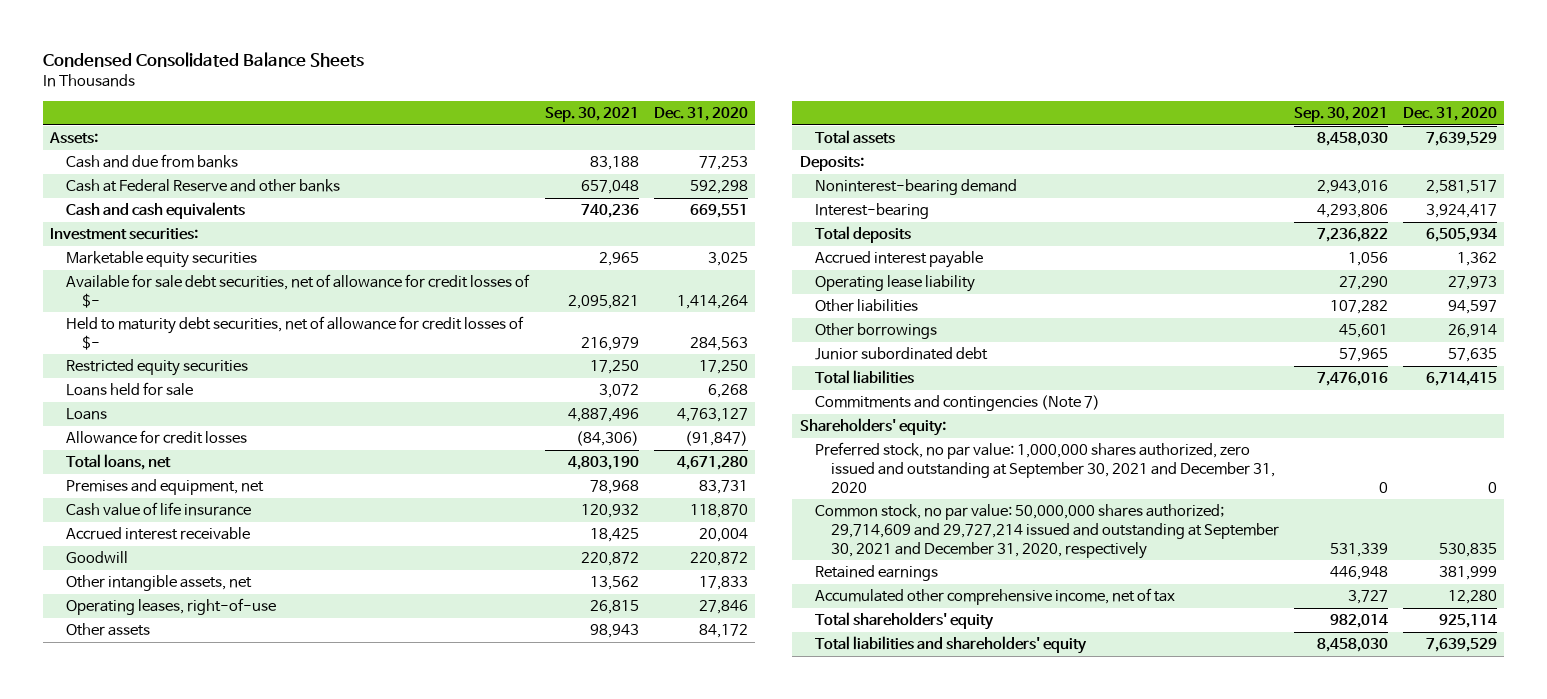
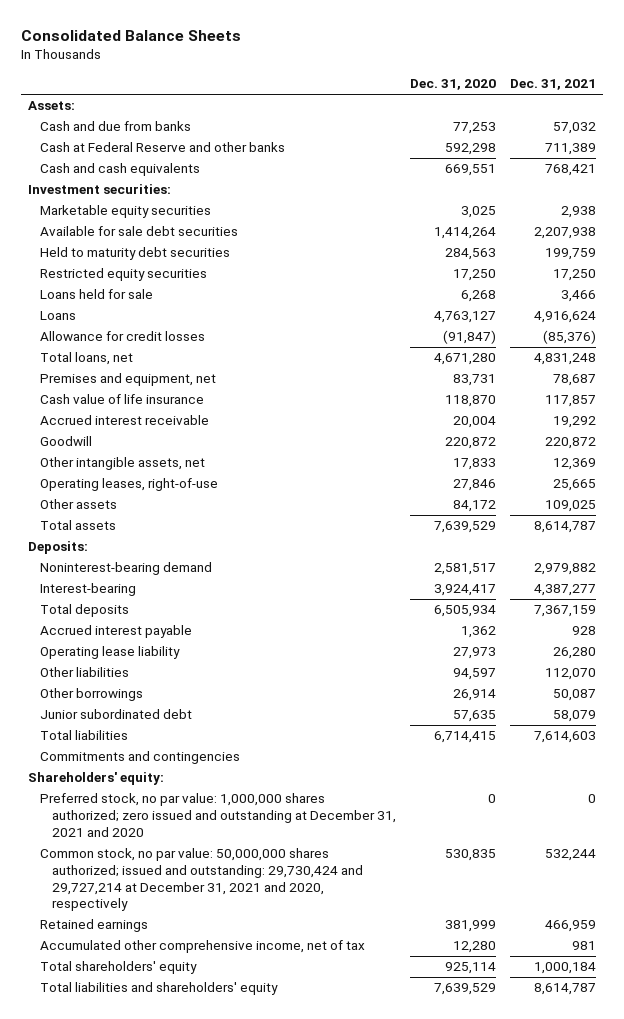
[42,52,364,68] Condensed Consolidated Balance Sheets -> [20,30,241,42] Consolidated Balance Sheets
[544,107,639,123] Sep. 30, 2021 -> none
none -> [510,79,597,91] Dec. 31, 2021
[66,274,531,308] Available for sale debt securities, net of allowance for credit losses of $- -> [40,226,239,237] Available for sale debt securities
[66,316,525,350] Held to maturity debt securities, net of allowance for credit losses of $- -> [40,247,231,261] Held to maturity debt securities
[815,395,1101,412] Commitments and contingencies (Note 7) -> [40,751,241,765] Commitments and contingencies
[815,442,1275,493] Preferred stock, no par value: 1,000,000 shares authorized, zero issued and outstanding at September 30, 2021 and December 31, 2020 -> [40,793,397,837] Preferred stock, no par value: 1,000,000 shares authorized; zero issued and outstanding at December 31, 2021 and 2020
[815,504,1279,559] Common stock, no par value: 50,000,000 shares authorized; 29,714,609 and 29,727,214 issued and outstanding at September 30, 2021 and December 31, 2020, respectively -> [40,848,364,912] Common stock, no par value: 50,000,000 shares authorized; issued and outstanding: 29,730,424 and 29,727,214 at December 31, 2021 and 2020, respectively

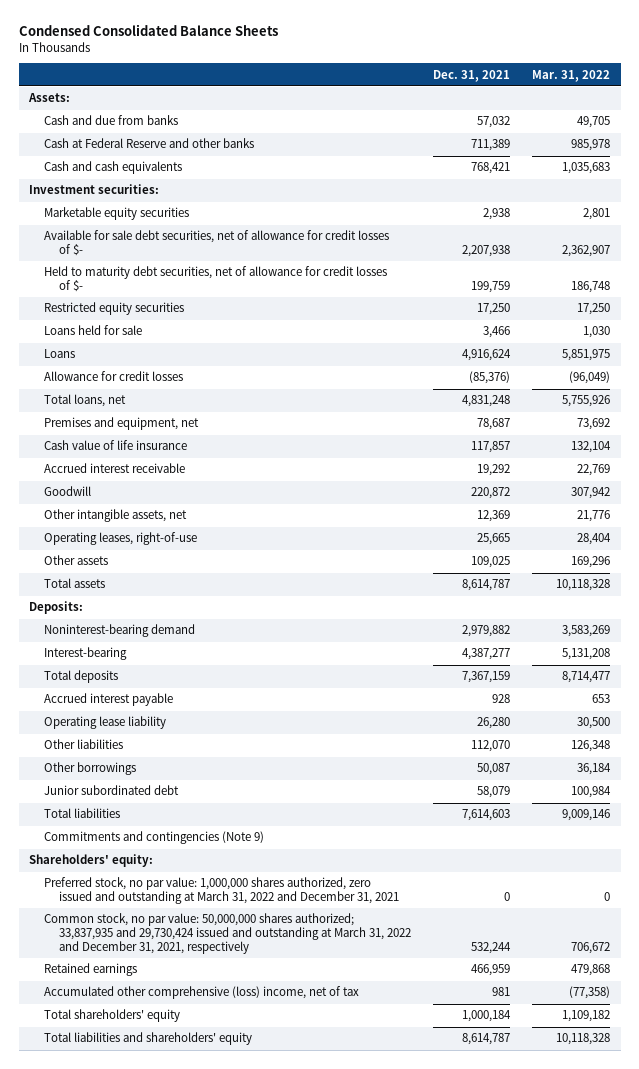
[20,30,241,42] Consolidated Balance Sheets -> [18,24,278,37] Condensed Consolidated Balance Sheets
[410,79,497,91] Dec. 31, 2020 -> none
none -> [531,69,610,82] Mar. 31, 2022
[40,226,239,237] Available for sale debt securities -> [44,230,390,257] Available for sale debt securities, net of allowance for credit losses of $-
[40,247,231,261] Held to maturity debt securities -> [44,266,388,293] Held to maturity debt securities, net of allowance for credit losses of $-
[40,751,241,765] Commitments and contingencies -> [44,831,265,845] Commitments and contingencies (Note 9)
[40,793,397,837] Preferred stock, no par value: 1,000,000 shares authorized; zero issued and outstanding at December 31, 2021 and 2020 -> [44,877,400,905] Preferred stock, no par value: 1,000,000 shares authorized, zero issued and outstanding at March 31, 2022 and December 31, 2021
[40,848,364,912] Common stock, no par value: 50,000,000 shares authorized; issued and outstanding: 29,730,424 and 29,727,214 at December 31, 2021 and 2020, respectively -> [44,913,412,954] Common stock, no par value: 50,000,000 shares authorized; 33,837,935 and 29,730,424 issued and outstanding at March 31, 2022 and December 31, 2021, respectively
[40,940,366,954] Accumulated other comprehensive income, net of tax -> [44,986,360,1000] Accumulated other comprehensive (loss) income, net of tax

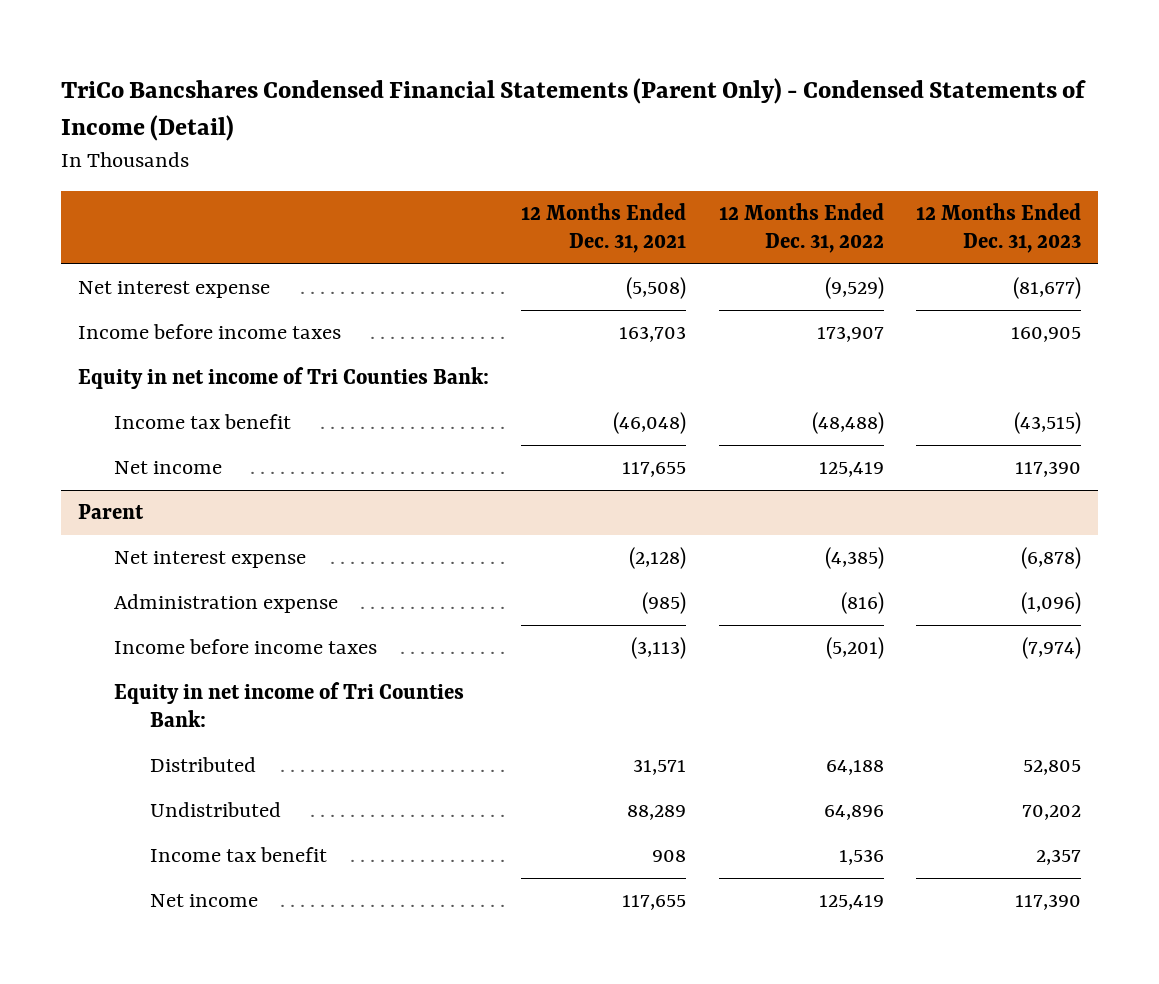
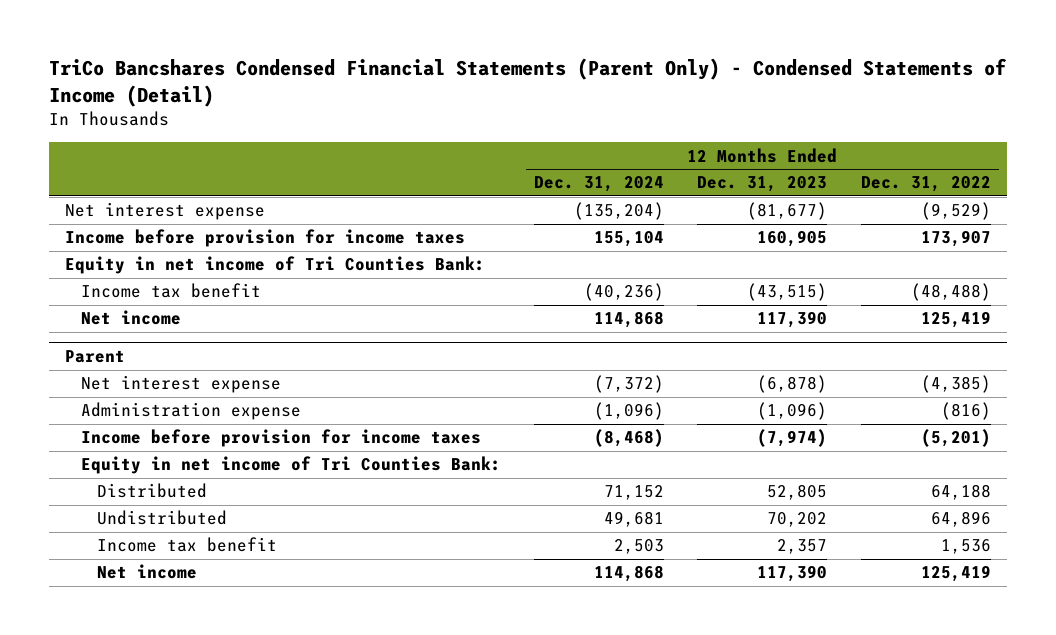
[521,203,687,254] 12 Months Ended Dec. 31, 2021 -> none
none -> [534,176,665,193] Dec. 31, 2024
[77,324,341,340] Income before income taxes -> [65,229,466,248] Income before provision for income taxes
[113,639,377,655] Income before income taxes -> [80,429,481,448] Income before provision for income taxes

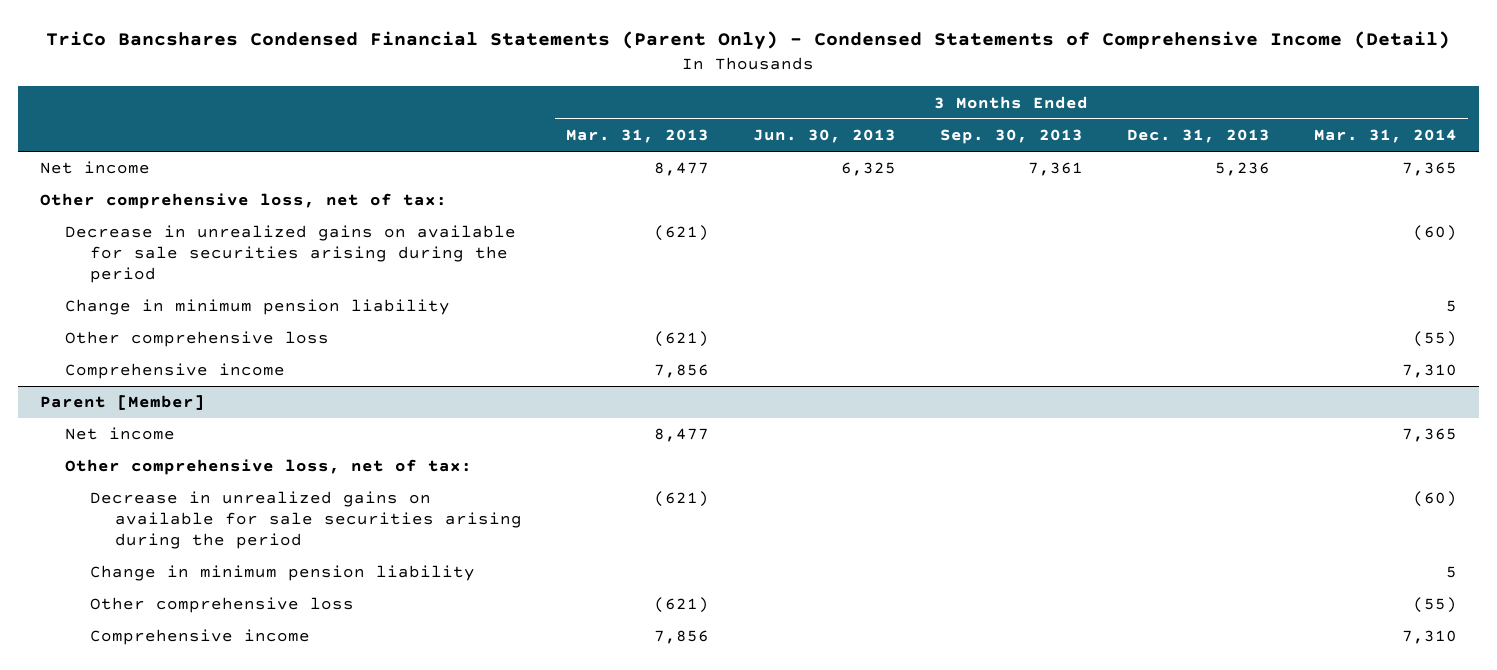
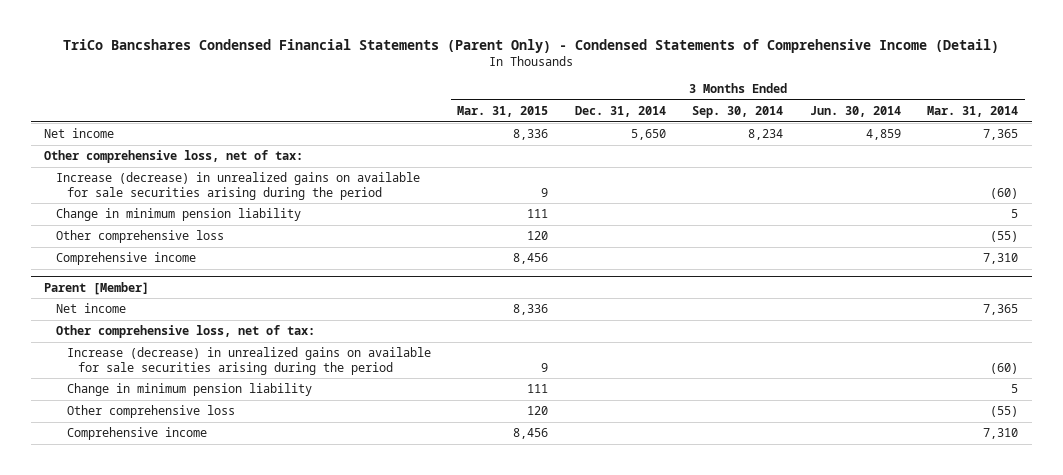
[565,129,709,144] Mar. 31, 2013 -> none
[752,129,896,144] Jun. 30, 2013 -> none
[939,129,1083,145] Sep. 30, 2013 -> none
[1126,129,1270,144] Dec. 31, 2013 -> none
none -> [457,105,549,117] Mar. 31, 2015
none -> [574,105,666,117] Dec. 31, 2014
none -> [692,105,784,118] Sep. 30, 2014
none -> [809,105,901,117] Jun. 30, 2014
[65,225,517,283] Decrease in unrealized gains on available for sale securities arising during the period -> [55,172,420,200] Increase (decrease) in unrealized gains on available for sale securities arising during the period
[89,491,522,549] Decrease in unrealized gains on available for sale securities arising during the period -> [66,347,431,375] Increase (decrease) in unrealized gains on available for sale securities arising during the period

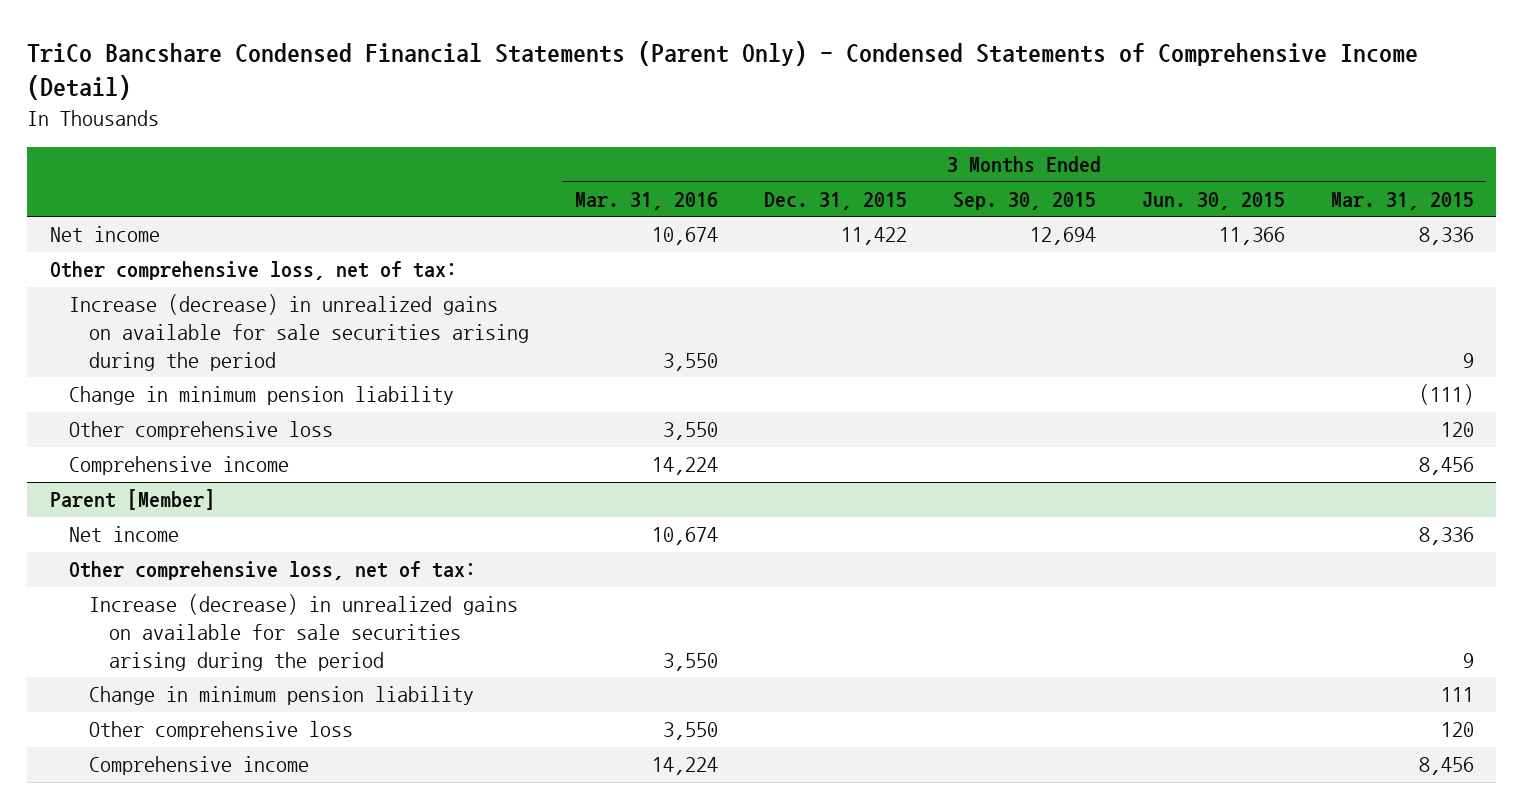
[63,38,1000,53] TriCo Bancshares Condensed Financial Statements (Parent Only) - Condensed Statements of Comprehensive Income (Detail) -> [26,41,1418,101] TriCo Bancshare Condensed Financial Statements (Parent Only) - Condensed Statements of Comprehensive Income (Detail)
[574,105,666,117] Dec. 31, 2014 -> none
[692,105,784,118] Sep. 30, 2014 -> none
[809,105,901,117] Jun. 30, 2014 -> none
[927,105,1019,117] Mar. 31, 2014 -> none
none -> [574,191,718,210] Mar. 31, 2016
none -> [763,191,907,210] Dec. 31, 2015
none -> [952,191,1096,210] Sep. 30, 2015
none -> [1141,191,1285,210] Jun. 30, 2015
[527,209,549,219] 111 -> [1418,384,1474,406] (111)

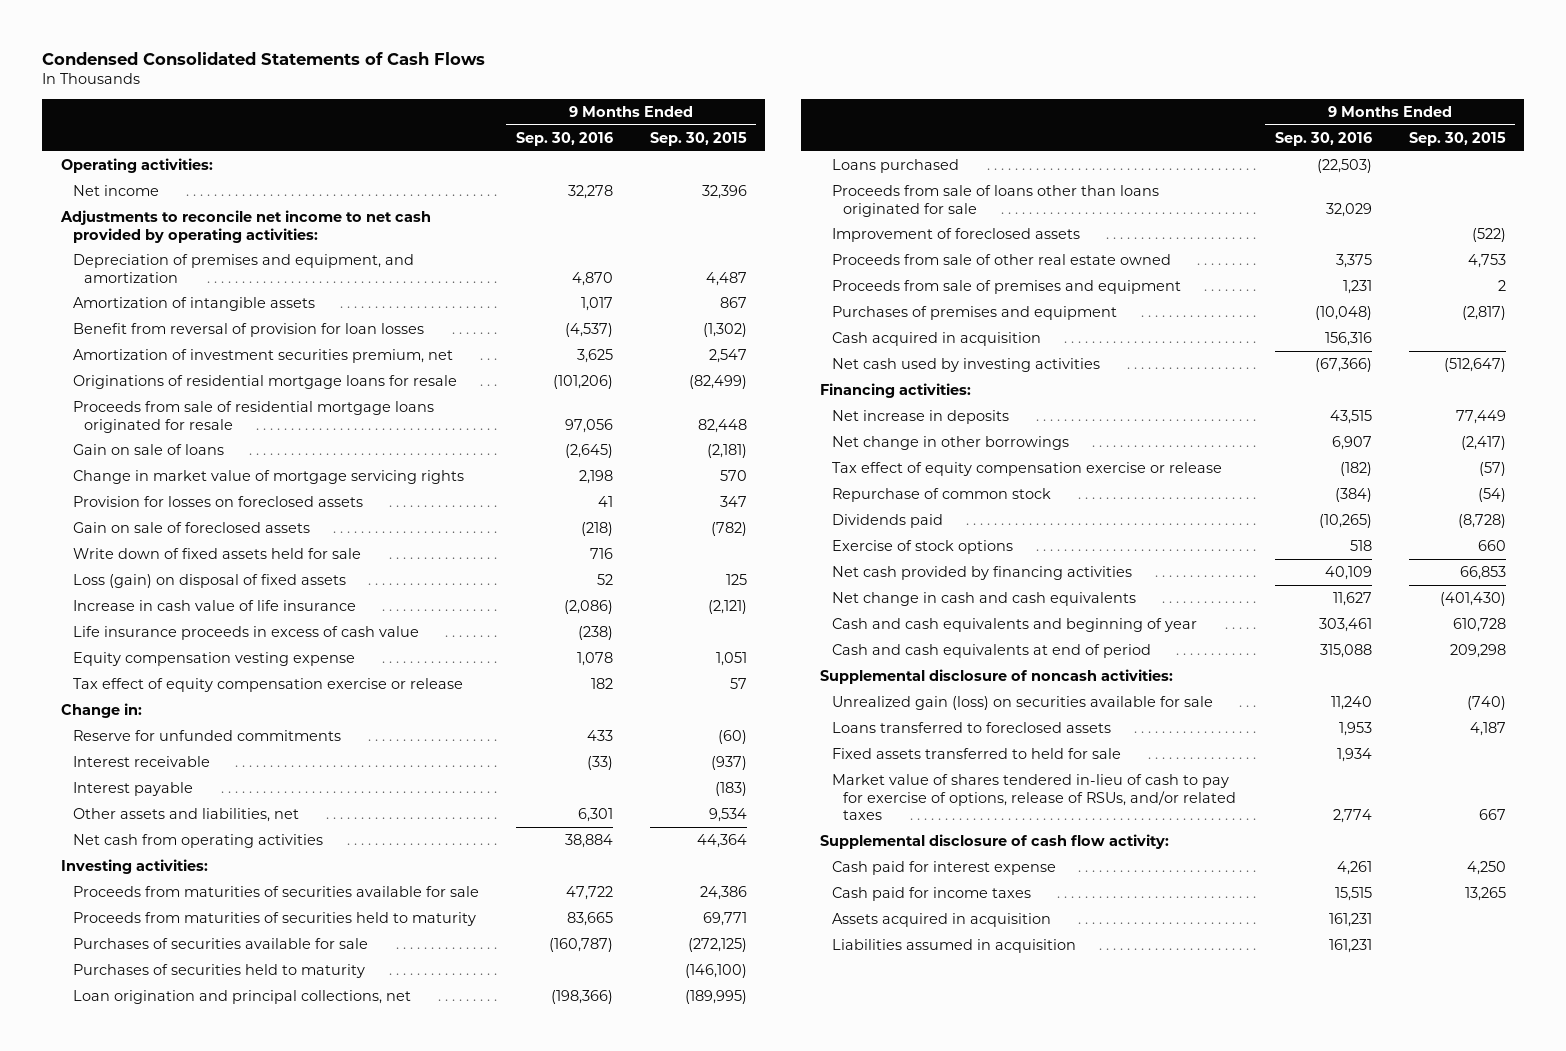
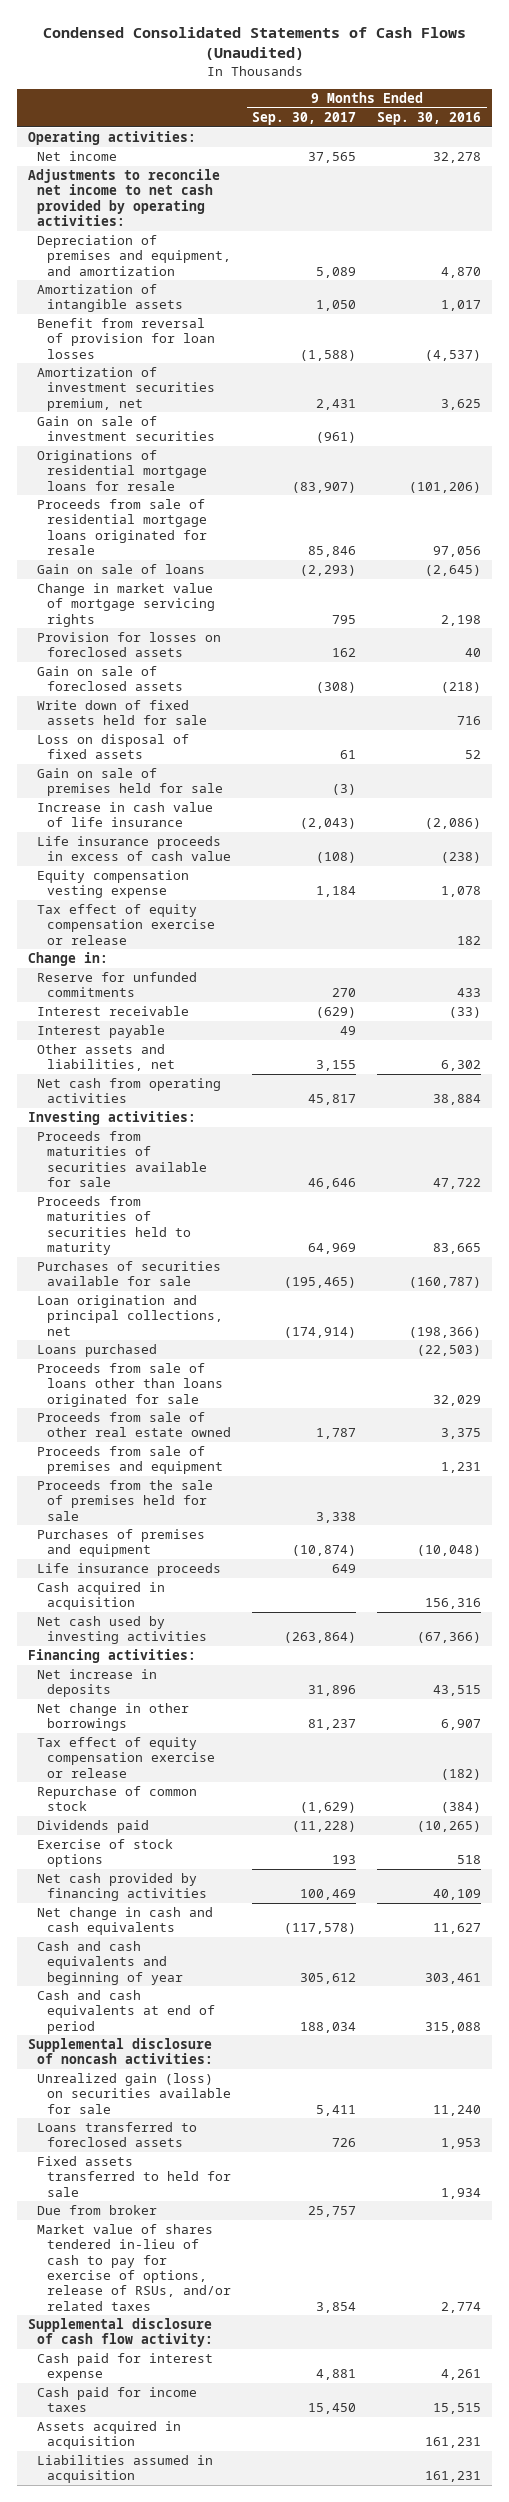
[42,51,486,65] Condensed Consolidated Statements of Cash Flows -> [42,26,466,61] Condensed Consolidated Statements of Cash Flows (Unaudited)
[649,131,747,146] Sep. 30, 2015 -> none
none -> [252,111,357,125] Sep. 30, 2017
none -> [37,416,215,442] Gain on sale of investment securities
[597,495,613,507] 41 -> [465,648,482,658] 40
[72,573,346,588] Loss (gain) on disposal of fixed assets -> [37,734,190,760] Loss on disposal of fixed assets
none -> [37,768,223,797] Gain on sale of premises held for sale
[577,807,613,822] 6,301 -> [441,1060,482,1072] 6,302
[72,963,365,978] Purchases of securities held to maturity -> none
[831,227,1080,242] Improvement of foreclosed assets -> none
none -> [37,1480,214,1521] Proceeds from the sale of premises held for sale
none -> [37,1563,222,1577] Life insurance proceeds
none -> [37,2205,158,2216] Due from broker

